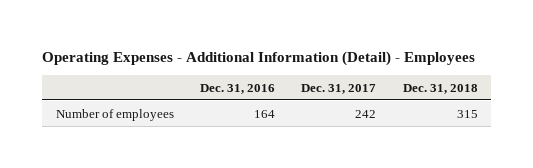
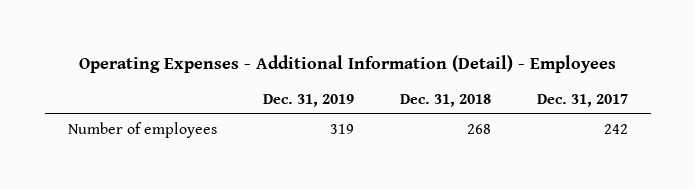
[199,83,275,94] Dec. 31, 2016 -> none
none -> [262,93,354,107] Dec. 31, 2019
[456,109,478,118] 315 -> [466,124,491,135] 268

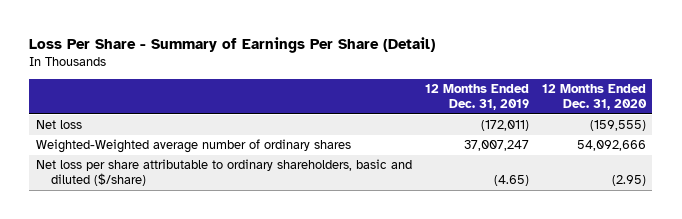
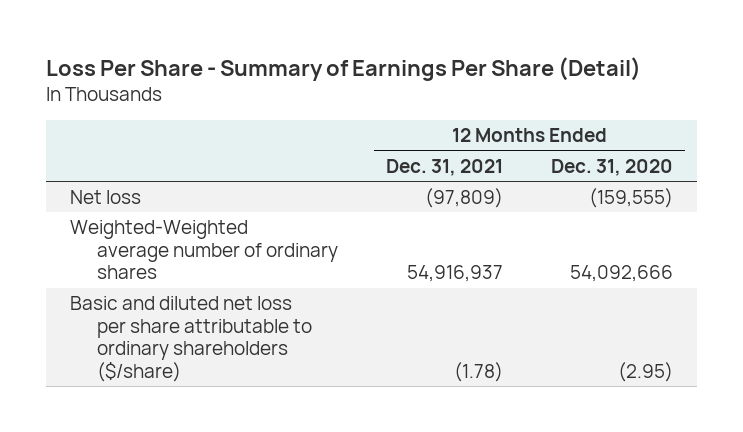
[424,84,529,111] 12 Months Ended Dec. 31, 2019 -> none
none -> [386,158,504,176] Dec. 31, 2021
[35,159,412,187] Net loss per share attributable to ordinary shareholders, basic and diluted ($/share) -> [70,296,313,382] Basic and diluted net loss per share attributable to ordinary shareholders ($/share)

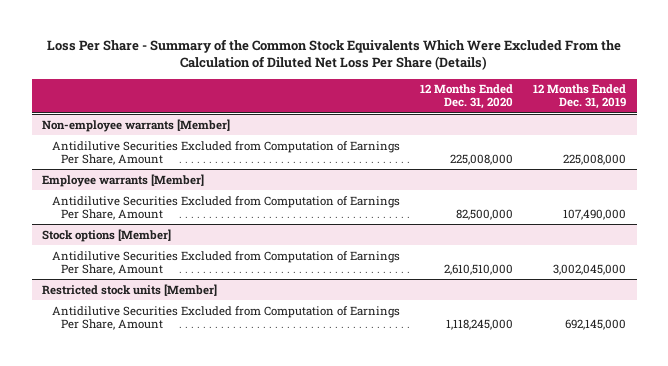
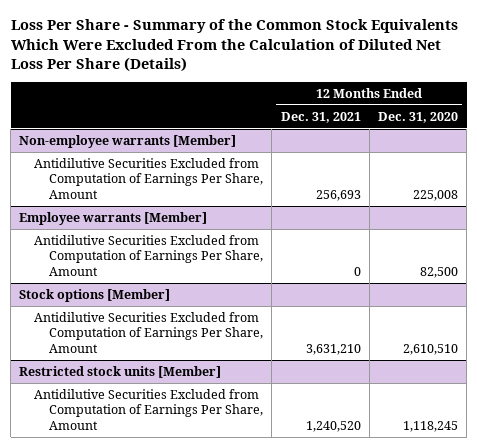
[533,84,627,110] 12 Months Ended Dec. 31, 2019 -> none
none -> [280,111,361,123] Dec. 31, 2021
[450,153,514,165] 225,008,000 -> [412,189,458,201] 225,008
[456,208,514,220] 82,500,000 -> [419,266,458,278] 82,500
[444,263,514,275] 2,610,510,000 -> [402,343,458,355] 2,610,510
[446,318,514,330] 1,118,245,000 -> [402,420,458,432] 1,118,245

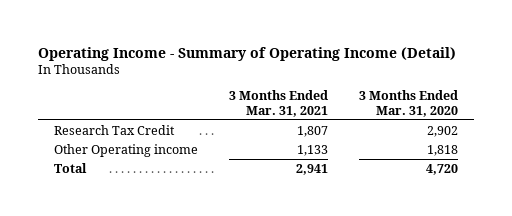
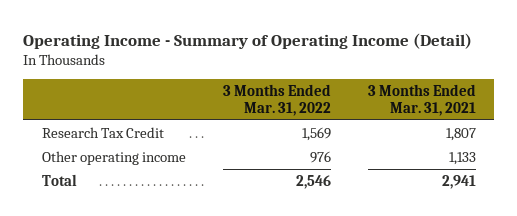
[359,90,459,117] 3 Months Ended Mar. 31, 2020 -> none
none -> [222,84,331,116] 3 Months Ended Mar. 31, 2022
[54,143,199,157] Other Operating income -> [41,150,186,165] Other operating income

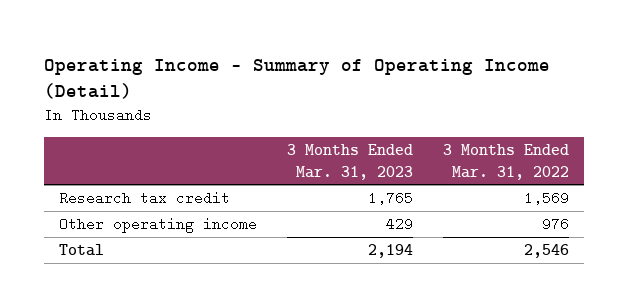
[367,84,476,116] 3 Months Ended Mar. 31, 2021 -> none
none -> [287,144,414,180] 3 Months Ended Mar. 31, 2023
[41,126,164,138] Research Tax Credit -> [59,191,231,206] Research tax credit

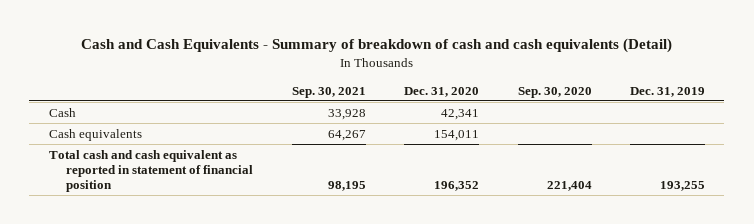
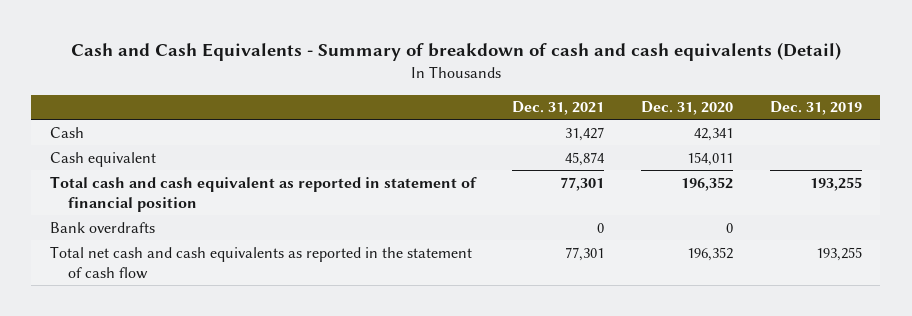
[291,86,366,98] Sep. 30, 2021 -> none
[517,86,592,98] Sep. 30, 2020 -> none
none -> [512,101,605,116] Dec. 31, 2021
[48,128,142,141] Cash equivalents -> [49,151,156,167] Cash equivalent
none -> [49,221,155,233] Bank overdrafts
none -> [49,245,472,279] Total net cash and cash equivalents as reported in the statement of cash flow

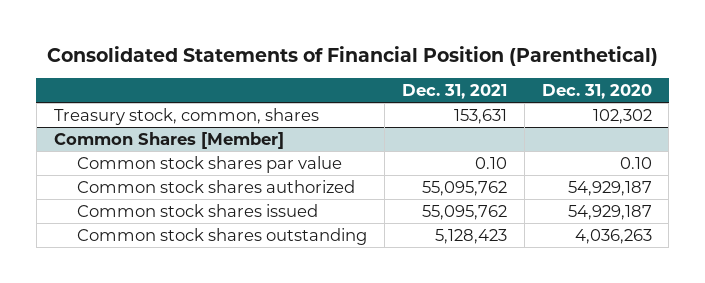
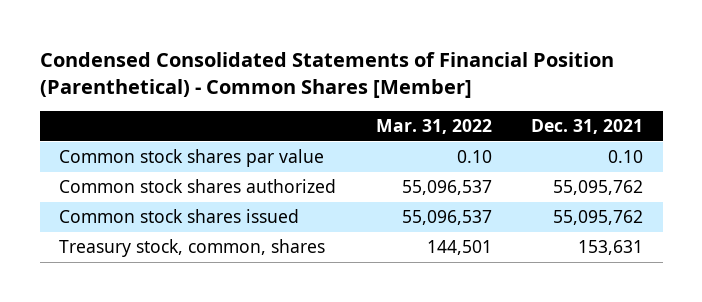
[46,45,658,66] Consolidated Statements of Financial Position (Parenthetical) -> [39,51,614,98] Condensed Consolidated Statements of Financial Position (Parenthetical) - Common Shares [Member]
[541,84,652,100] Dec. 31, 2020 -> none
none -> [375,119,492,135] Mar. 31, 2022
[53,131,284,149] Common Shares [Member] -> none
[77,227,368,245] Common stock shares outstanding -> none
[53,107,319,125] Treasury stock, common, shares -> [59,239,326,258] Treasury stock, common, shares

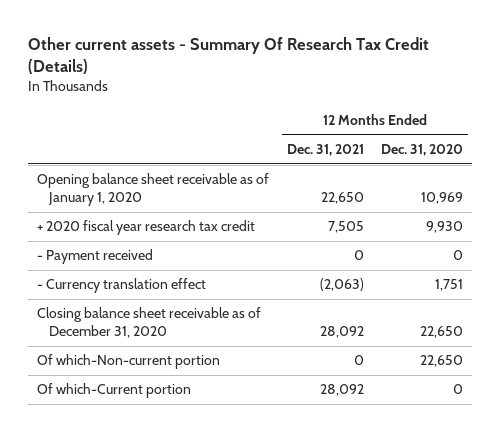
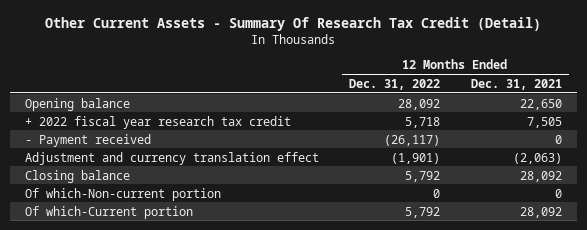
[28,37,430,75] Other current assets - Summary Of Research Tax Credit (Details) -> [45,17,542,32] Other Current Assets - Summary Of Research Tax Credit (Detail)
[381,144,464,157] Dec. 31, 2020 -> none
none -> [349,78,441,90] Dec. 31, 2022
[36,173,269,207] Opening balance sheet receivable as of January 1, 2020 -> [24,97,130,111] Opening balance
[36,220,255,236] + 2020 fiscal year research tax credit -> [24,115,291,129] + 2022 fiscal year research tax credit
[36,278,206,294] - Currency translation effect -> [24,151,319,165] Adjustment and currency translation effect
[36,307,261,339] Closing balance sheet receivable as of December 31, 2020 -> [24,169,130,183] Closing balance

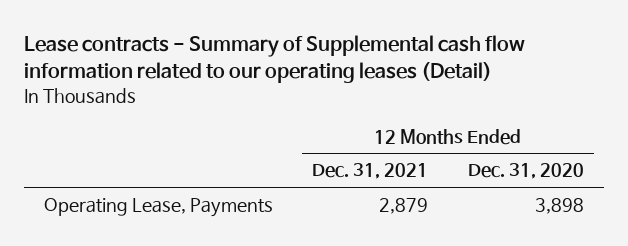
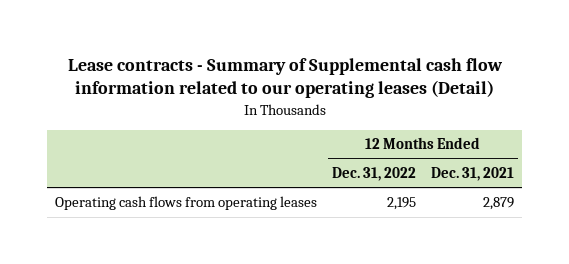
[467,163,584,180] Dec. 31, 2020 -> none
none -> [332,166,417,181] Dec. 31, 2022
[43,198,273,218] Operating Lease, Payments -> [54,196,317,211] Operating cash flows from operating leases

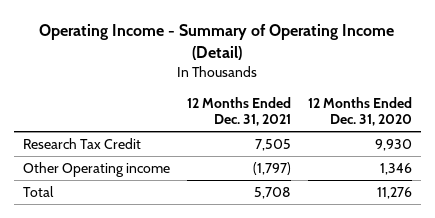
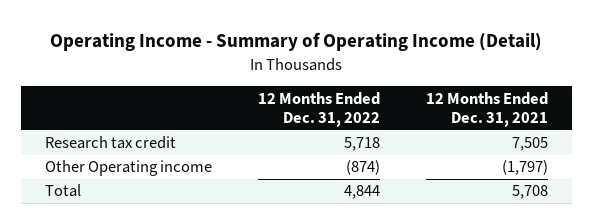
[308,96,413,127] 12 Months Ended Dec. 31, 2020 -> none
none -> [257,91,380,128] 12 Months Ended Dec. 31, 2022
[22,137,141,149] Research Tax Credit -> [44,136,176,150] Research tax credit

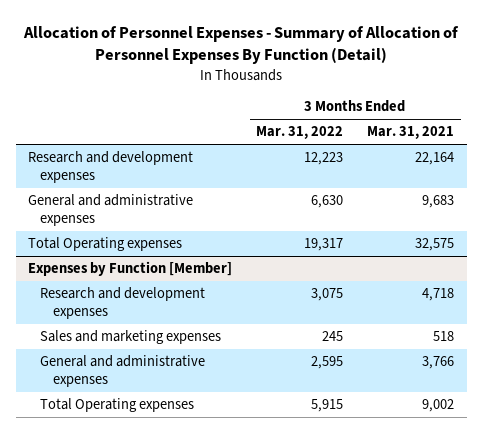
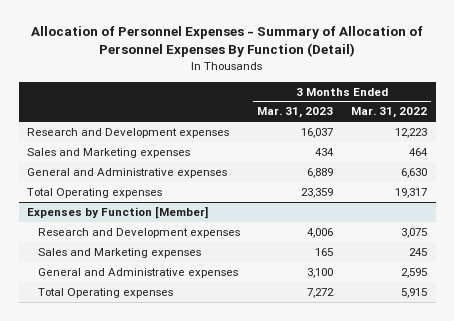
[367,126,455,140] Mar. 31, 2021 -> none
none -> [257,107,334,119] Mar. 31, 2023
[27,151,193,183] Research and development expenses -> [27,128,230,139] Research and Development expenses
none -> [27,148,191,159] Sales and Marketing expenses
[27,194,193,226] General and administrative expenses -> [27,168,228,179] General and Administrative expenses
[40,287,206,319] Research and development expenses -> [37,228,240,239] Research and Development expenses
[40,330,222,345] Sales and marketing expenses -> [37,248,201,259] Sales and Marketing expenses
[40,355,206,387] General and administrative expenses -> [37,268,238,279] General and Administrative expenses

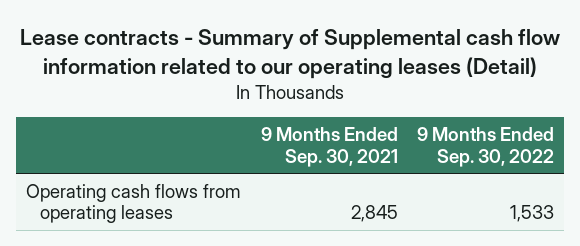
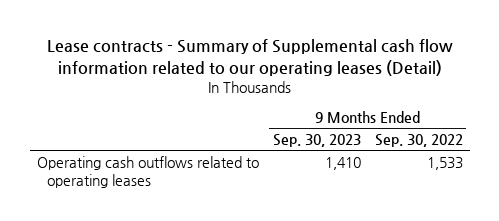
[260,127,398,167] 9 Months Ended Sep. 30, 2021 -> none
none -> [272,134,361,148] Sep. 30, 2023
[25,183,241,224] Operating cash flows from operating leases -> [36,156,259,188] Operating cash outflows related to operating leases

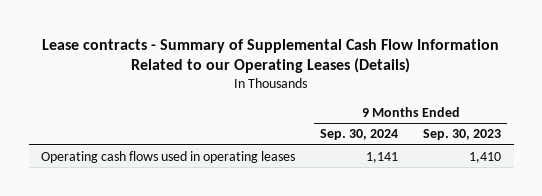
[46,39,453,76] Lease contracts - Summary of Supplemental cash flow information related to our operating leases (Detail) -> [42,38,500,74] Lease contracts - Summary of Supplemental Cash Flow Information Related to our Operating Leases (Details)
[374,134,463,148] Sep. 30, 2022 -> none
none -> [320,129,399,141] Sep. 30, 2024
[36,156,259,188] Operating cash outflows related to operating leases -> [41,151,296,164] Operating cash flows used in operating leases

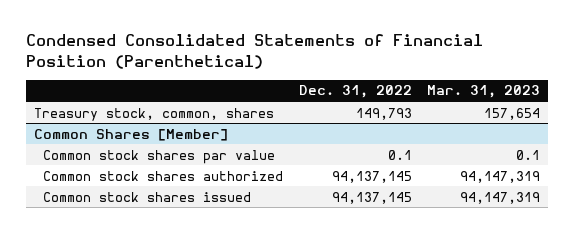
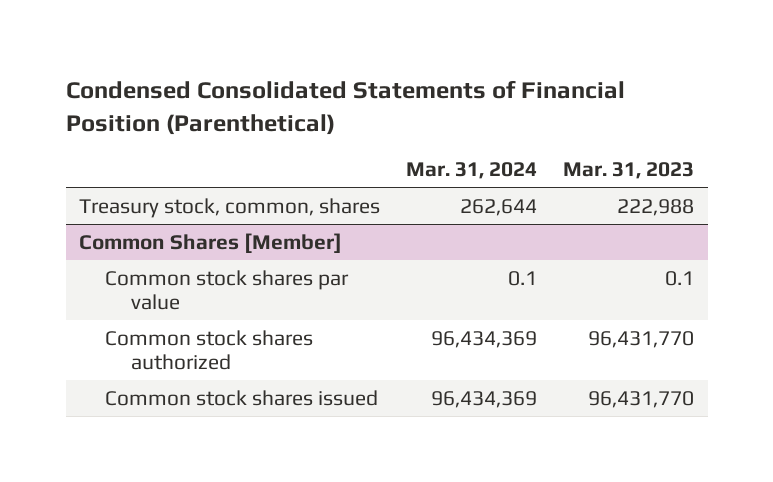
[298,85,412,99] Dec. 31, 2022 -> none
none -> [406,162,538,180] Mar. 31, 2024
[483,107,540,120] 157,654 -> [617,198,695,216] 222,988
[459,170,540,183] 94,147,319 -> [588,330,695,348] 96,431,770
[459,191,540,204] 94,147,319 -> [588,390,695,408] 96,431,770

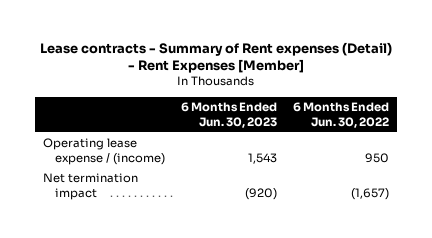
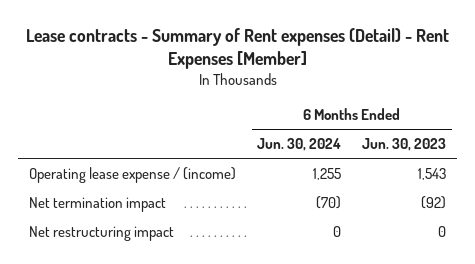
[292,102,389,128] 6 Months Ended Jun. 30, 2022 -> none
none -> [257,138,342,152] Jun. 30, 2024
[244,187,277,200] (920) -> [421,195,447,209] (92)
none -> [28,225,174,241] Net restructuring impact

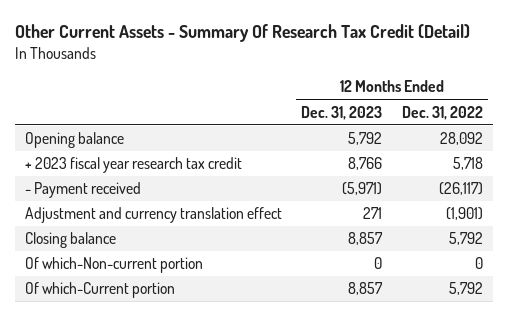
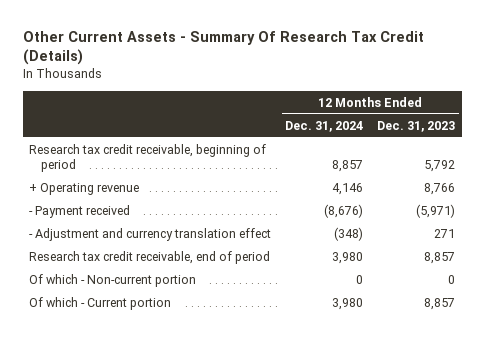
[14,24,470,43] Other Current Assets - Summary Of Research Tax Credit (Detail) -> [22,30,424,66] Other Current Assets - Summary Of Research Tax Credit (Details)
[401,105,483,120] Dec. 31, 2022 -> none
none -> [285,120,364,132] Dec. 31, 2024
[24,132,124,149] Opening balance -> [29,143,267,173] Research tax credit receivable, beginning of period
[24,157,242,174] + 2023 fiscal year research tax credit -> [29,182,140,195] + Operating revenue
[24,207,282,224] Adjustment and currency translation effect -> [29,227,272,241] - Adjustment and currency translation effect
[24,232,116,249] Closing balance -> [29,250,271,264] Research tax credit receivable, end of period
[24,257,203,274] Of which-Non-current portion -> [29,273,197,287] Of which - Non-current portion
[24,282,175,299] Of which-Current portion -> [29,296,172,310] Of which - Current portion

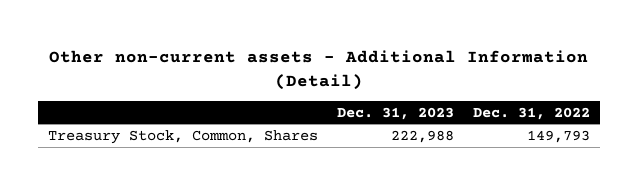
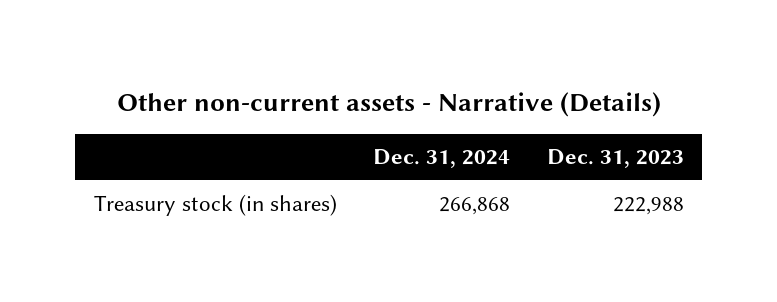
[48,49,588,90] Other non-current assets - Additional Information (Detail) -> [116,92,661,118] Other non-current assets - Narrative (Details)
[473,106,591,120] Dec. 31, 2022 -> none
none -> [373,149,511,169] Dec. 31, 2024
[47,129,318,144] Treasury Stock, Common, Shares -> [93,194,337,217] Treasury stock (in shares)

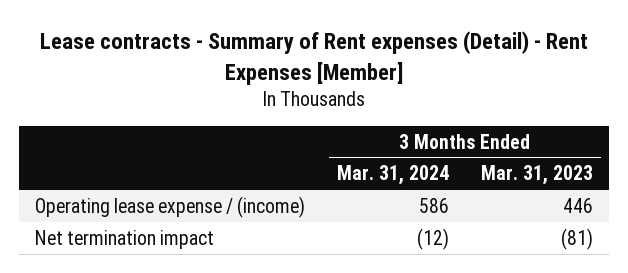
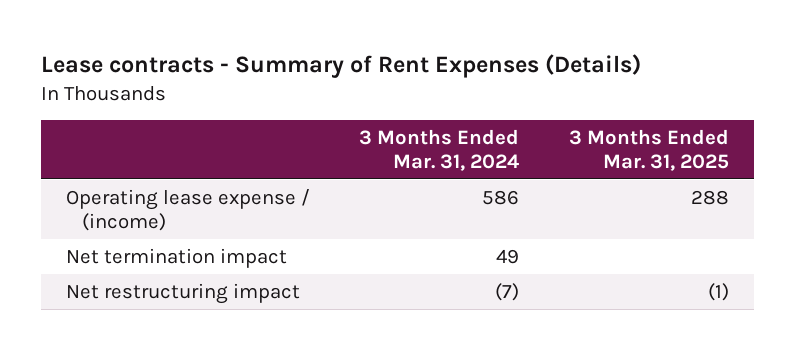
[39,31,588,85] Lease contracts - Summary of Rent expenses (Detail) - Rent Expenses [Member] -> [40,54,641,79] Lease contracts - Summary of Rent Expenses (Details)
[480,165,593,186] Mar. 31, 2023 -> none
none -> [569,128,730,171] 3 Months Ended Mar. 31, 2025
[416,227,449,250] (12) -> [496,248,520,264] 49
none -> [65,282,300,304] Net restructuring impact

